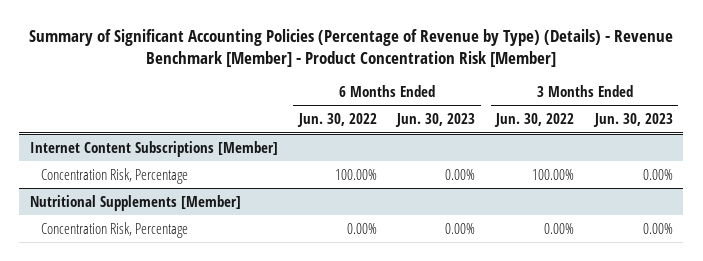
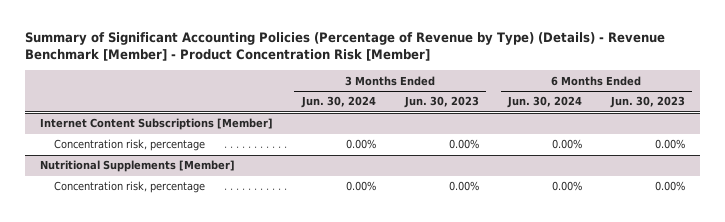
[296,113,377,128] Jun. 30, 2022 -> none
[494,113,575,128] Jun. 30, 2022 -> none
none -> [300,96,376,109] Jun. 30, 2024
none -> [506,96,582,109] Jun. 30, 2024
[41,167,189,184] Concentration Risk, Percentage -> [53,139,205,152] Concentration risk, percentage
[41,221,189,238] Concentration Risk, Percentage -> [53,181,205,194] Concentration risk, percentage

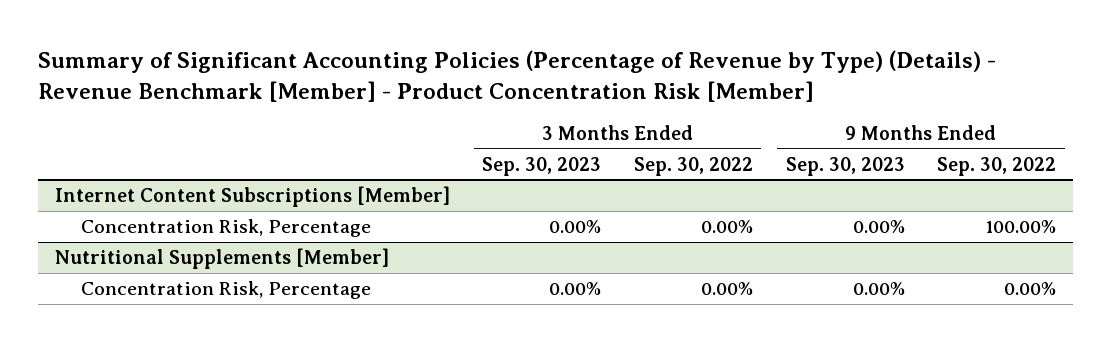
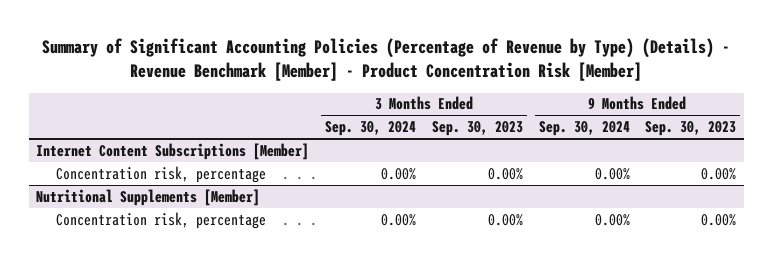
[633,156,753,176] Sep. 30, 2022 -> none
[937,156,1057,176] Sep. 30, 2022 -> none
none -> [325,121,417,137] Sep. 30, 2024
none -> [538,121,630,137] Sep. 30, 2024
[81,218,372,237] Concentration Risk, Percentage -> [55,165,266,183] Concentration risk, percentage
[81,280,372,299] Concentration Risk, Percentage -> [55,211,266,229] Concentration risk, percentage

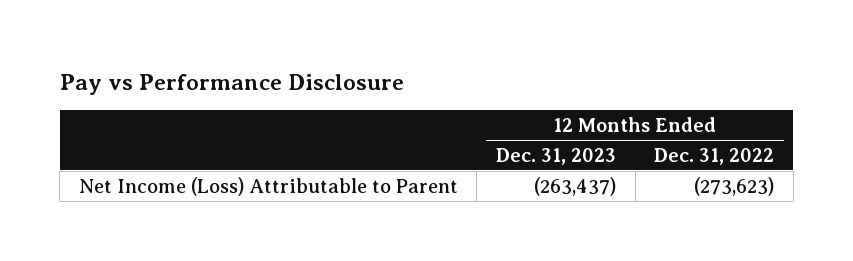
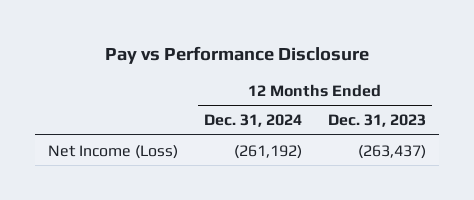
[654,147,775,165] Dec. 31, 2022 -> none
none -> [203,114,302,128] Dec. 31, 2024
[78,176,458,196] Net Income (Loss) Attributable to Parent -> [48,144,179,159] Net Income (Loss)

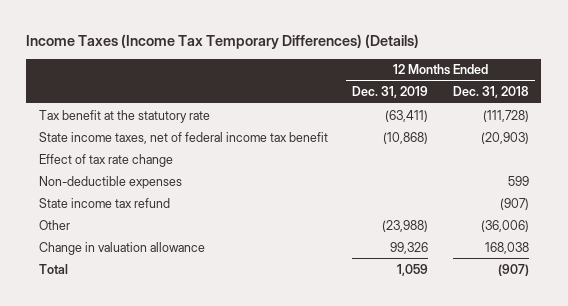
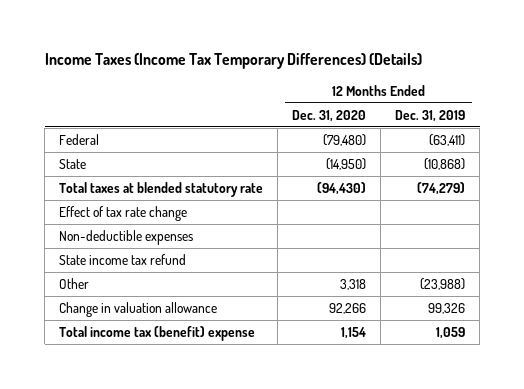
[453,86,530,99] Dec. 31, 2018 -> none
none -> [292,109,367,122] Dec. 31, 2020
[38,109,210,123] Tax benefit at the statutory rate -> [59,133,100,145] Federal
[38,131,328,144] State income taxes, net of federal income tax benefit -> [59,158,87,169] State
none -> [59,181,264,197] Total taxes at blended statutory rate
[38,263,68,274] Total -> [59,325,256,341] Total income tax (benefit) expense

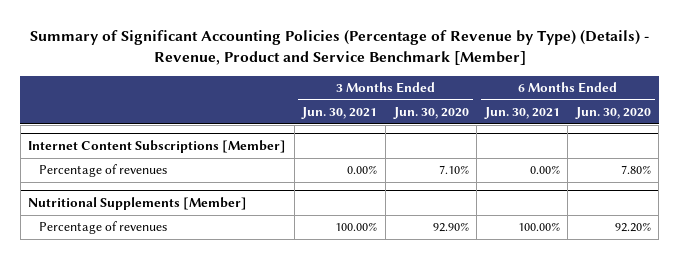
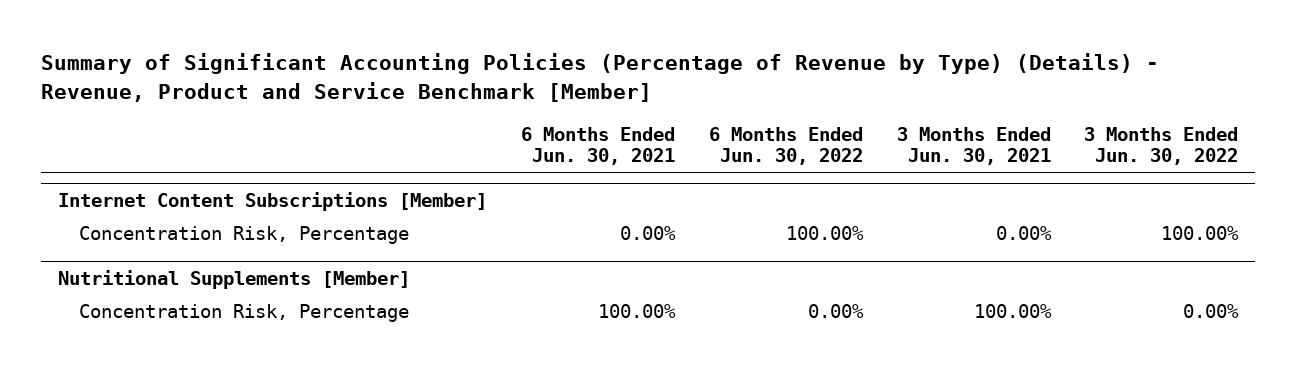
[392,107,469,120] Jun. 30, 2020 -> none
[574,107,651,120] Jun. 30, 2020 -> none
none -> [708,126,863,166] 6 Months Ended Jun. 30, 2022
none -> [1084,126,1239,166] 3 Months Ended Jun. 30, 2022
[39,164,168,178] Percentage of revenues -> [79,226,410,245] Concentration Risk, Percentage
[39,221,168,235] Percentage of revenues -> [79,304,410,323] Concentration Risk, Percentage

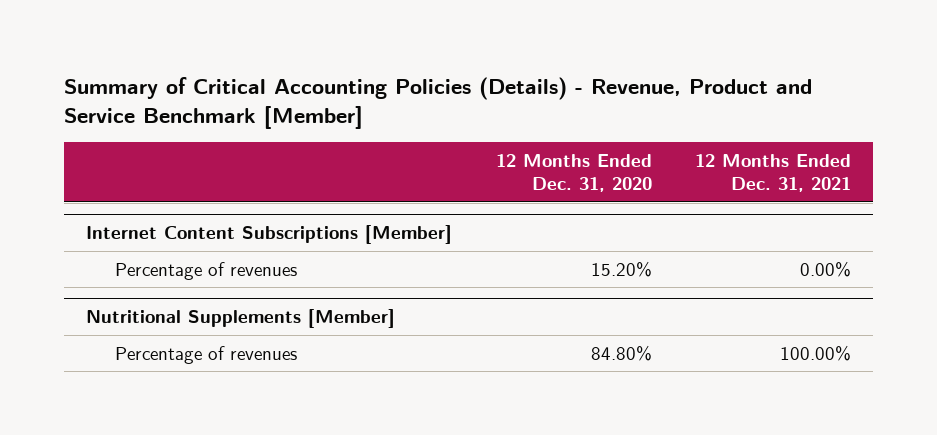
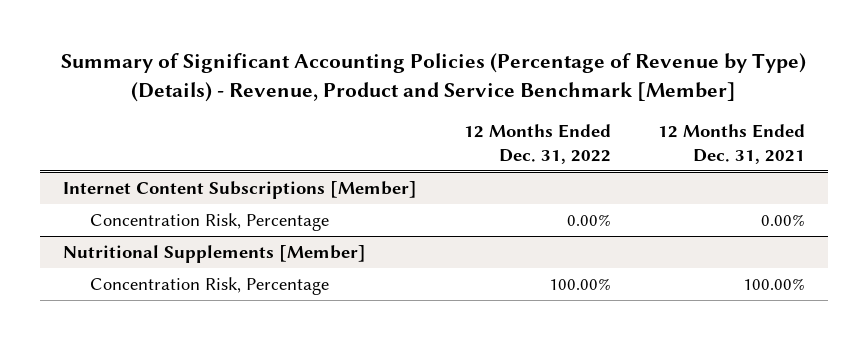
[64,76,813,130] Summary of Critical Accounting Policies (Details) - Revenue, Product and Service Benchmark [Member] -> [61,53,807,102] Summary of Significant Accounting Policies (Percentage of Revenue by Type) (Details) - Revenue, Product and Service Benchmark [Member]
[495,153,652,193] 12 Months Ended Dec. 31, 2020 -> none
none -> [464,124,612,164] 12 Months Ended Dec. 31, 2022
[114,261,297,280] Percentage of revenues -> [90,213,330,232] Concentration Risk, Percentage
[114,345,297,364] Percentage of revenues -> [90,277,330,296] Concentration Risk, Percentage

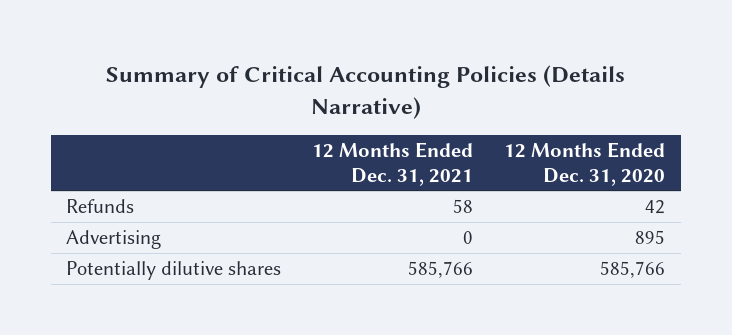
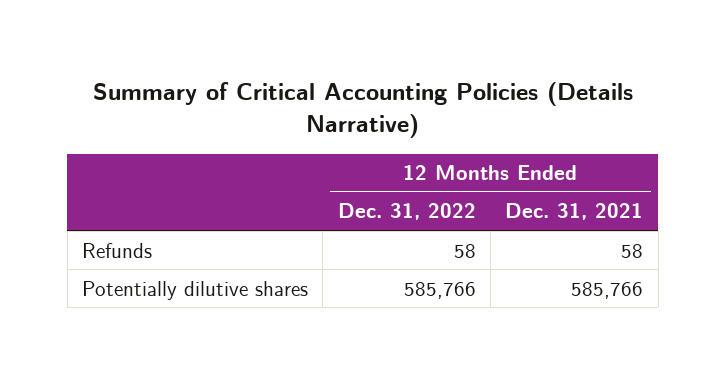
[504,141,666,186] 12 Months Ended Dec. 31, 2020 -> none
none -> [337,203,476,221] Dec. 31, 2022
[66,230,162,250] Advertising -> none

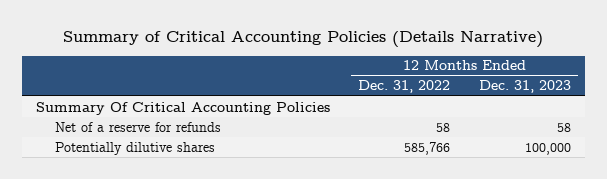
[505,203,644,221] Dec. 31, 2021 -> none
none -> [478,80,571,94] Dec. 31, 2023
none -> [35,101,330,115] Summary Of Critical Accounting Policies
[81,242,152,258] Refunds -> [55,121,222,132] Net of a reserve for refunds

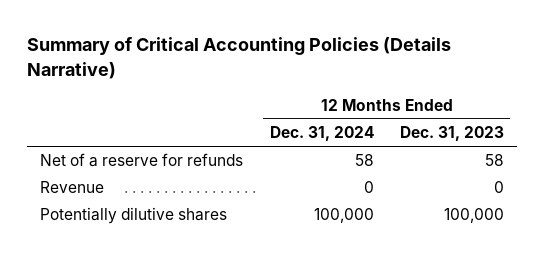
[358,80,451,94] Dec. 31, 2022 -> none
none -> [269,126,374,142] Dec. 31, 2024
[35,101,330,115] Summary Of Critical Accounting Policies -> none
none -> [40,181,105,194] Revenue

